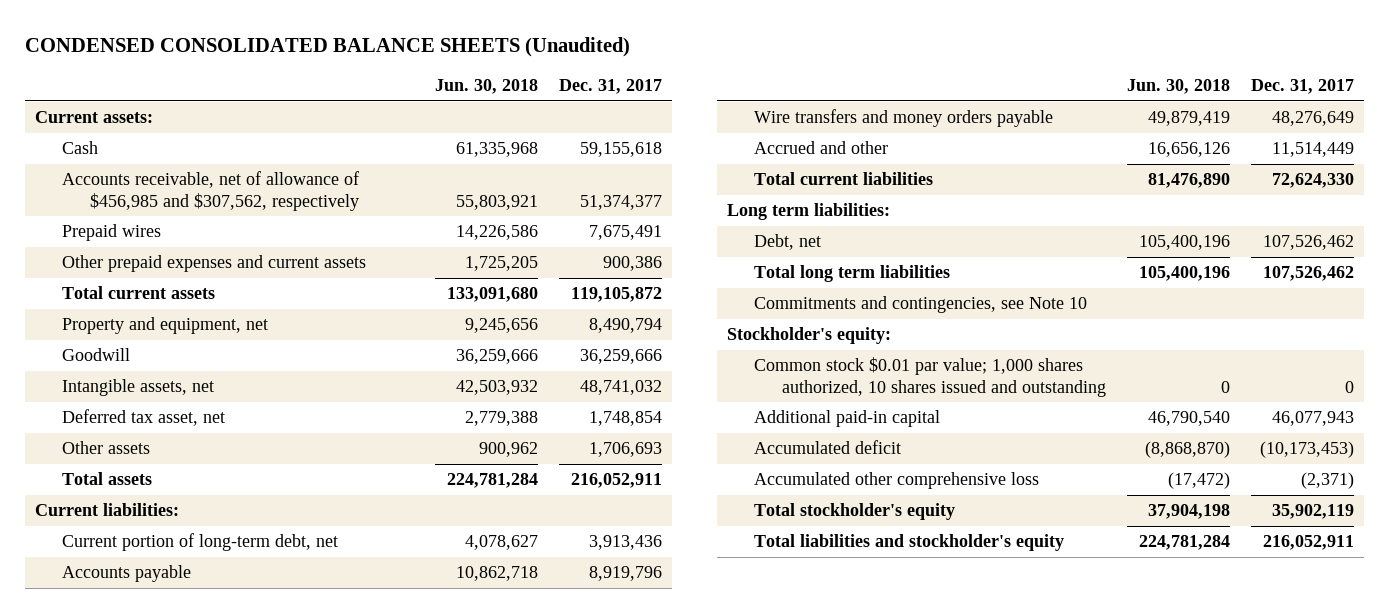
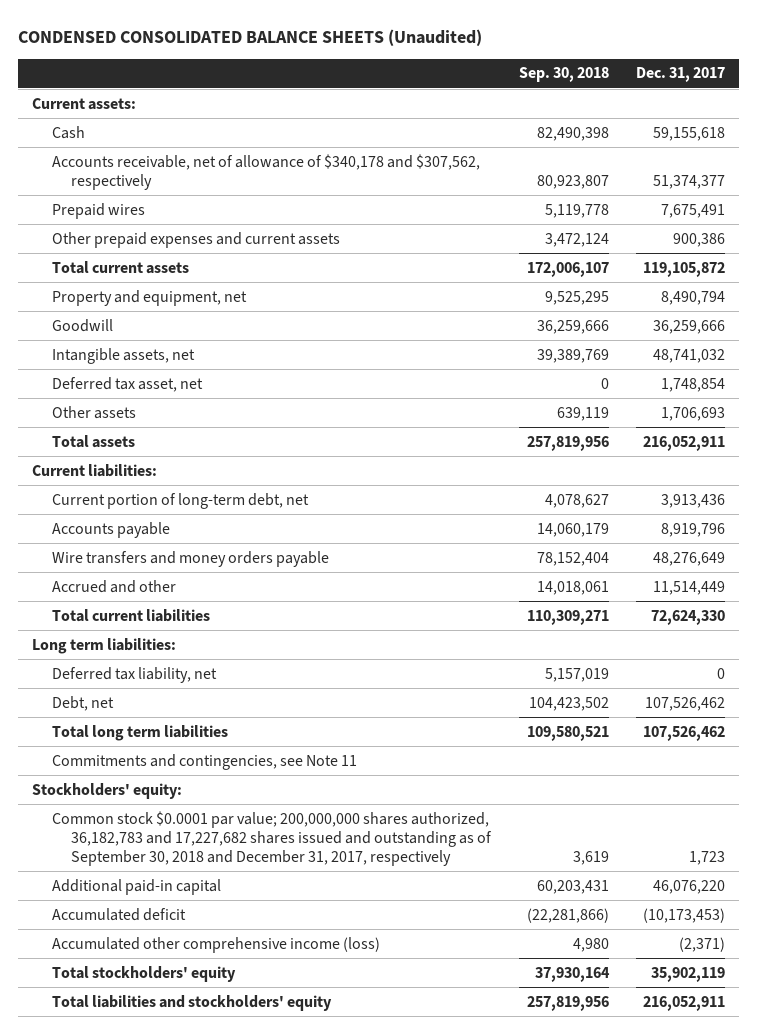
[434,79,538,95] Jun. 30, 2018 -> none
none -> [518,67,609,83] Sep. 30, 2018
[62,171,360,211] Accounts receivable, net of allowance of $456,985 and $307,562, respectively -> [51,153,480,190] Accounts receivable, net of allowance of $340,178 and $307,562, respectively
none -> [51,666,217,683] Deferred tax liability, net
[754,296,1088,314] Commitments and contingencies, see Note 10 -> [51,753,357,770] Commitments and contingencies, see Note 11
[727,327,892,345] Stockholder's equity: -> [32,782,183,799] Stockholders' equity:
[754,357,1106,397] Common stock $0.01 par value; 1,000 shares authorized, 10 shares issued and outstanding -> [51,810,493,867] Common stock $0.0001 par value; 200,000,000 shares authorized, 36,182,783 and 17,227,682 shares issued and outstanding as of September 30, 2018 and December 31, 2017, respectively
[1344,380,1354,393] 0 -> [688,851,725,866] 1,723
[1271,411,1354,427] 46,077,943 -> [652,879,725,894] 46,076,220
[754,472,1040,490] Accumulated other comprehensive loss -> [51,936,380,953] Accumulated other comprehensive income (loss)
[754,503,956,521] Total stockholder's equity -> [51,965,236,982] Total stockholders' equity
[754,534,1065,552] Total liabilities and stockholder's equity -> [51,994,332,1011] Total liabilities and stockholders' equity

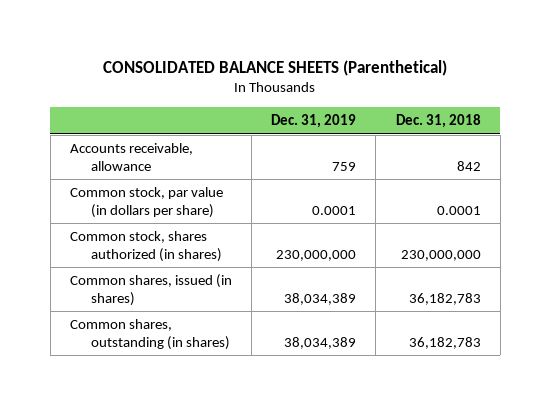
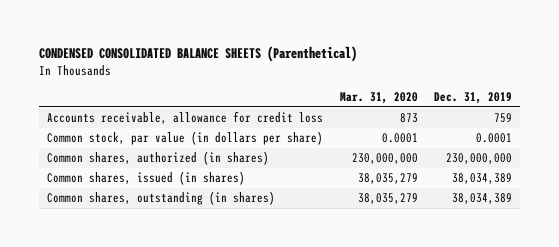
[103,59,448,76] CONSOLIDATED BALANCE SHEETS (Parenthetical) -> [39,46,358,63] CONDENSED CONSOLIDATED BALANCE SHEETS (Parenthetical)
[395,114,481,129] Dec. 31, 2018 -> none
none -> [339,92,418,105] Mar. 31, 2020
[69,143,193,171] Accounts receivable, allowance -> [47,111,324,125] Accounts receivable, allowance for credit loss
[69,231,222,262] Common stock, shares authorized (in shares) -> [47,151,270,166] Common shares, authorized (in shares)

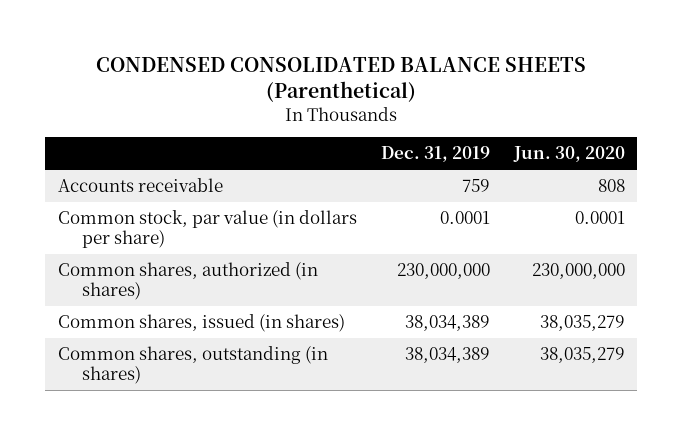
[339,92,418,105] Mar. 31, 2020 -> none
none -> [512,146,625,163] Jun. 30, 2020
[47,111,324,125] Accounts receivable, allowance for credit loss -> [57,178,223,193] Accounts receivable

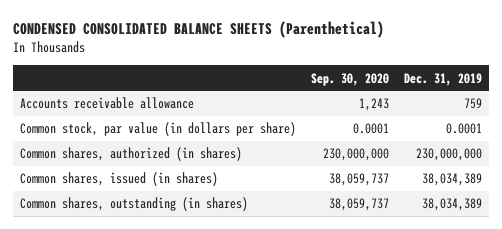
[512,146,625,163] Jun. 30, 2020 -> none
none -> [310,72,389,86] Sep. 30, 2020
[57,178,223,193] Accounts receivable -> [20,97,195,110] Accounts receivable allowance

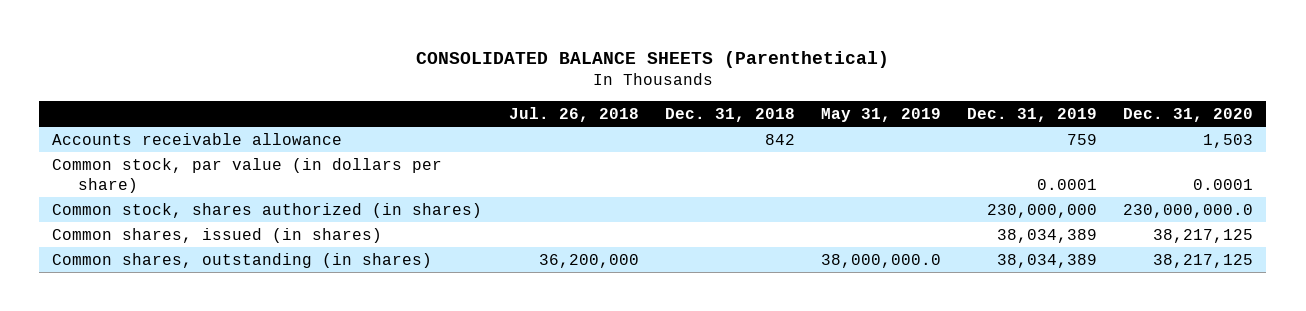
[12,20,384,38] CONDENSED CONSOLIDATED BALANCE SHEETS (Parenthetical) -> [415,50,889,68] CONSOLIDATED BALANCE SHEETS (Parenthetical)
[310,72,389,86] Sep. 30, 2020 -> none
none -> [508,106,639,122] Jul. 26, 2018
none -> [664,107,795,122] Dec. 31, 2018
none -> [820,107,941,122] May 31, 2019
none -> [1123,107,1254,122] Dec. 31, 2020
[20,147,243,162] Common shares, authorized (in shares) -> [52,202,483,218] Common stock, shares authorized (in shares)

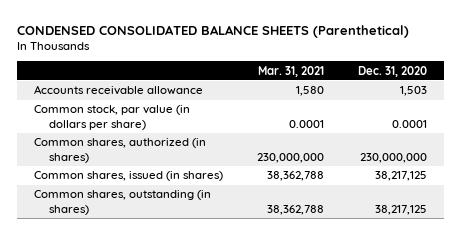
[415,50,889,68] CONSOLIDATED BALANCE SHEETS (Parenthetical) -> [16,24,409,38] CONDENSED CONSOLIDATED BALANCE SHEETS (Parenthetical)
[508,106,639,122] Jul. 26, 2018 -> none
[664,107,795,122] Dec. 31, 2018 -> none
[820,107,941,122] May 31, 2019 -> none
[966,107,1097,122] Dec. 31, 2019 -> none
none -> [258,65,325,77] Mar. 31, 2021
[52,202,483,218] Common stock, shares authorized (in shares) -> [33,138,206,164] Common shares, authorized (in shares)
[1123,203,1254,218] 230,000,000.0 -> [360,153,428,164] 230,000,000

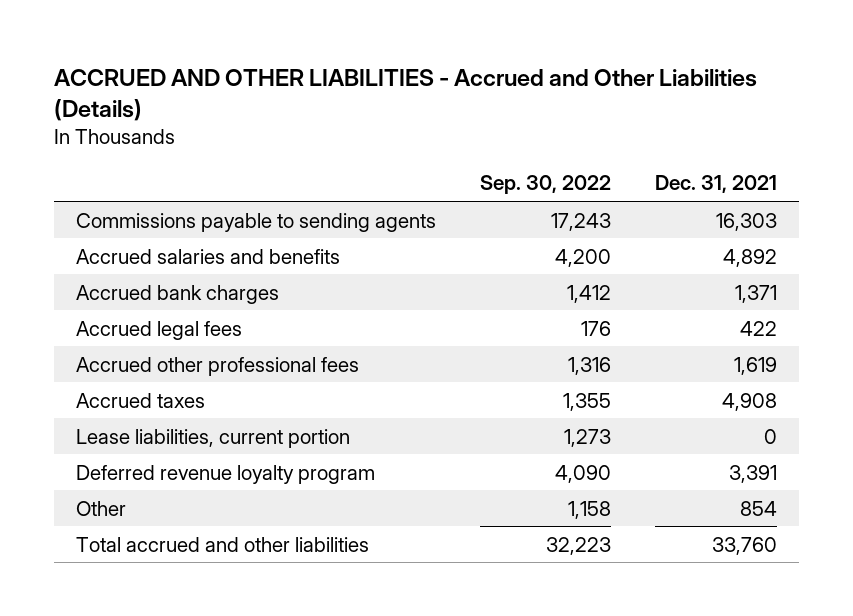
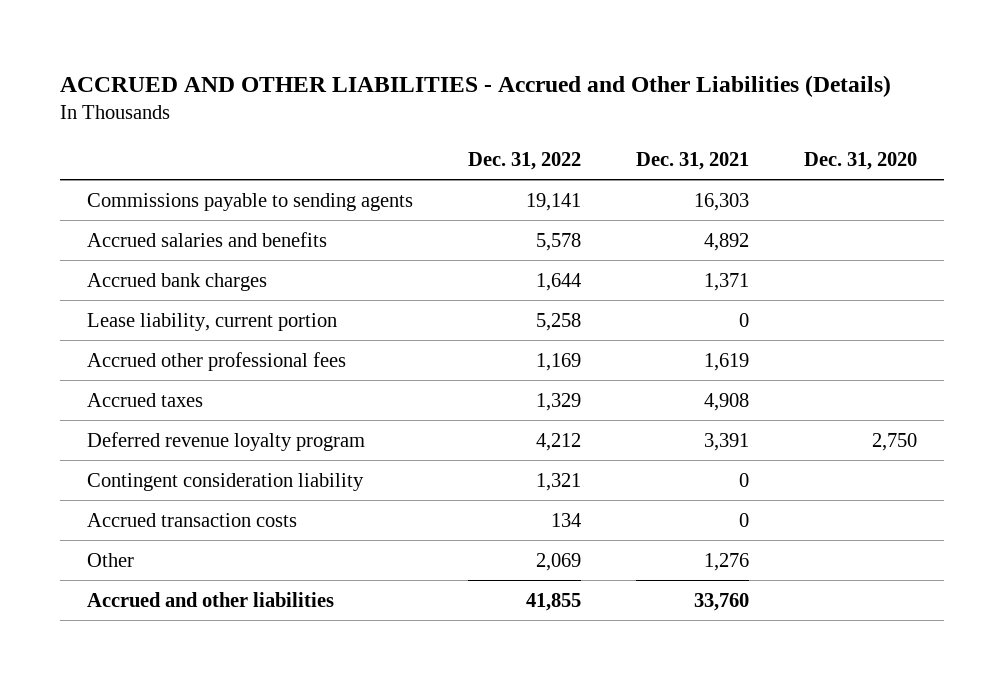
[480,175,612,195] Sep. 30, 2022 -> none
none -> [467,152,581,171] Dec. 31, 2022
none -> [803,152,917,171] Dec. 31, 2020
[76,320,243,340] Accrued legal fees -> none
none -> [87,312,338,331] Lease liability, current portion
[76,428,351,448] Lease liabilities, current portion -> none
none -> [87,472,365,491] Contingent consideration liability
none -> [87,512,298,527] Accrued transaction costs
[740,500,778,516] 854 -> [703,552,749,571] 1,276
[76,536,370,552] Total accrued and other liabilities -> [87,591,335,607] Accrued and other liabilities

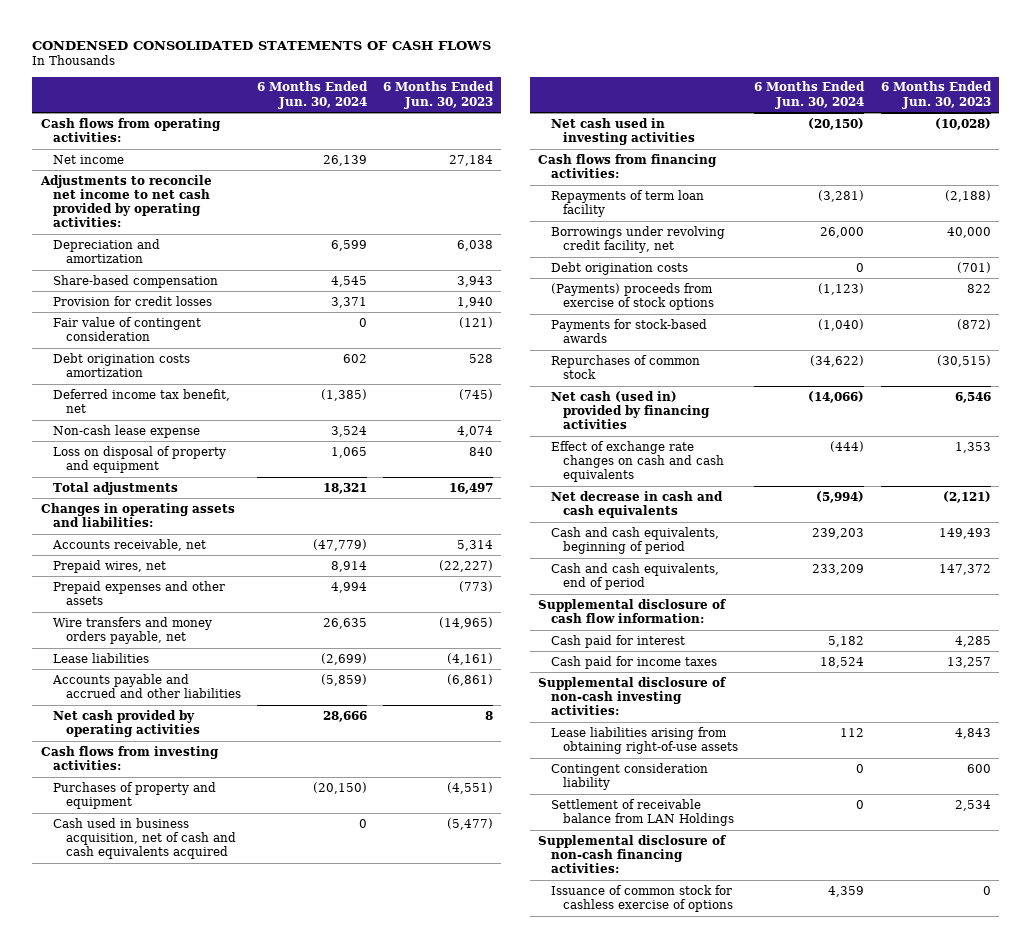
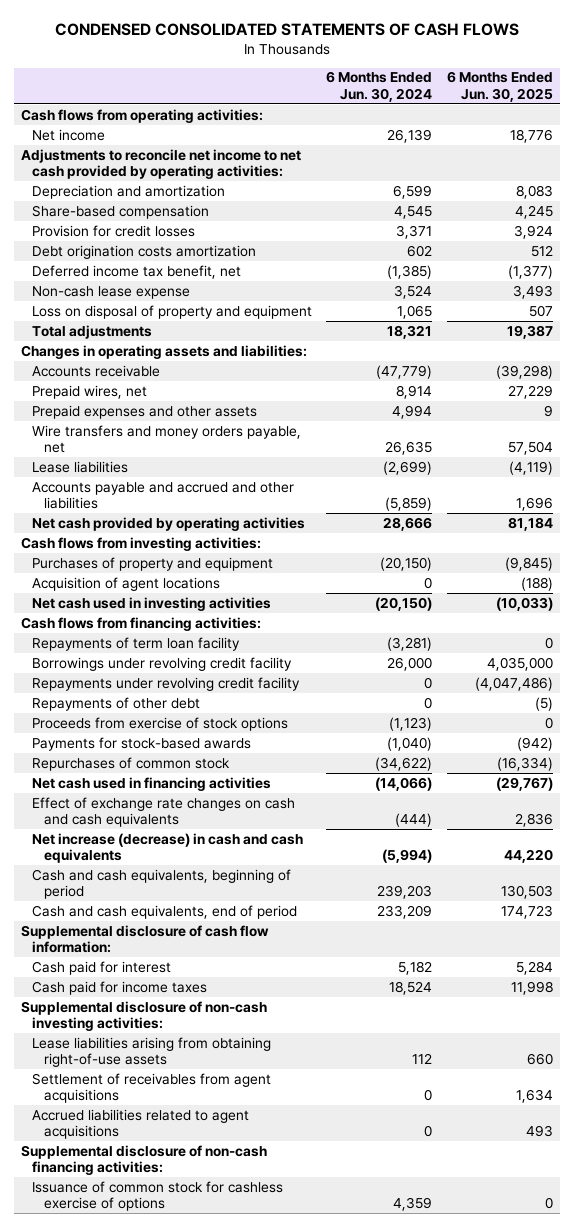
[383,81,495,109] 6 Months Ended Jun. 30, 2023 -> none
none -> [446,71,553,102] 6 Months Ended Jun. 30, 2025
[53,316,202,341] Fair value of contingent consideration -> none
[52,538,207,551] Accounts receivable, net -> [32,364,161,377] Accounts receivable
[53,817,236,860] Cash used in business acquisition, net of cash and cash equivalents acquired -> none
none -> [32,576,221,591] Acquisition of agent locations
[550,261,688,275] Debt origination costs -> none
[550,225,725,253] Borrowings under revolving credit facility, net -> [32,656,293,671] Borrowings under revolving credit facility
none -> [32,676,301,691] Repayments under revolving credit facility
none -> [32,696,201,711] Repayments of other debt
[550,282,715,310] (Payments) proceeds from exercise of stock options -> [32,716,289,731] Proceeds from exercise of stock options
[550,390,711,430] Net cash (used in) provided by financing activities -> [32,776,272,791] Net cash used in financing activities
[550,490,723,518] Net decrease in cash and cash equivalents -> [32,832,304,864] Net increase (decrease) in cash and cash equivalents
[550,762,708,790] Contingent consideration liability -> none
[550,798,735,826] Settlement of receivable balance from LAN Holdings -> none
none -> [32,1072,272,1104] Settlement of receivables from agent acquisitions
none -> [32,1108,250,1140] Accrued liabilities related to agent acquisitions

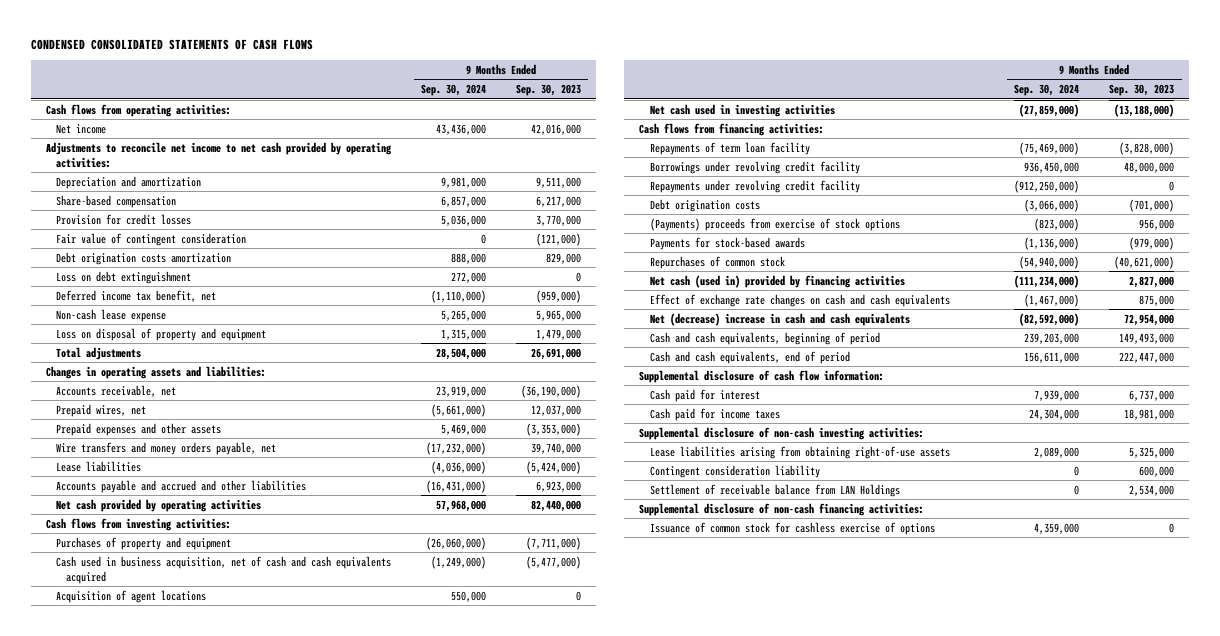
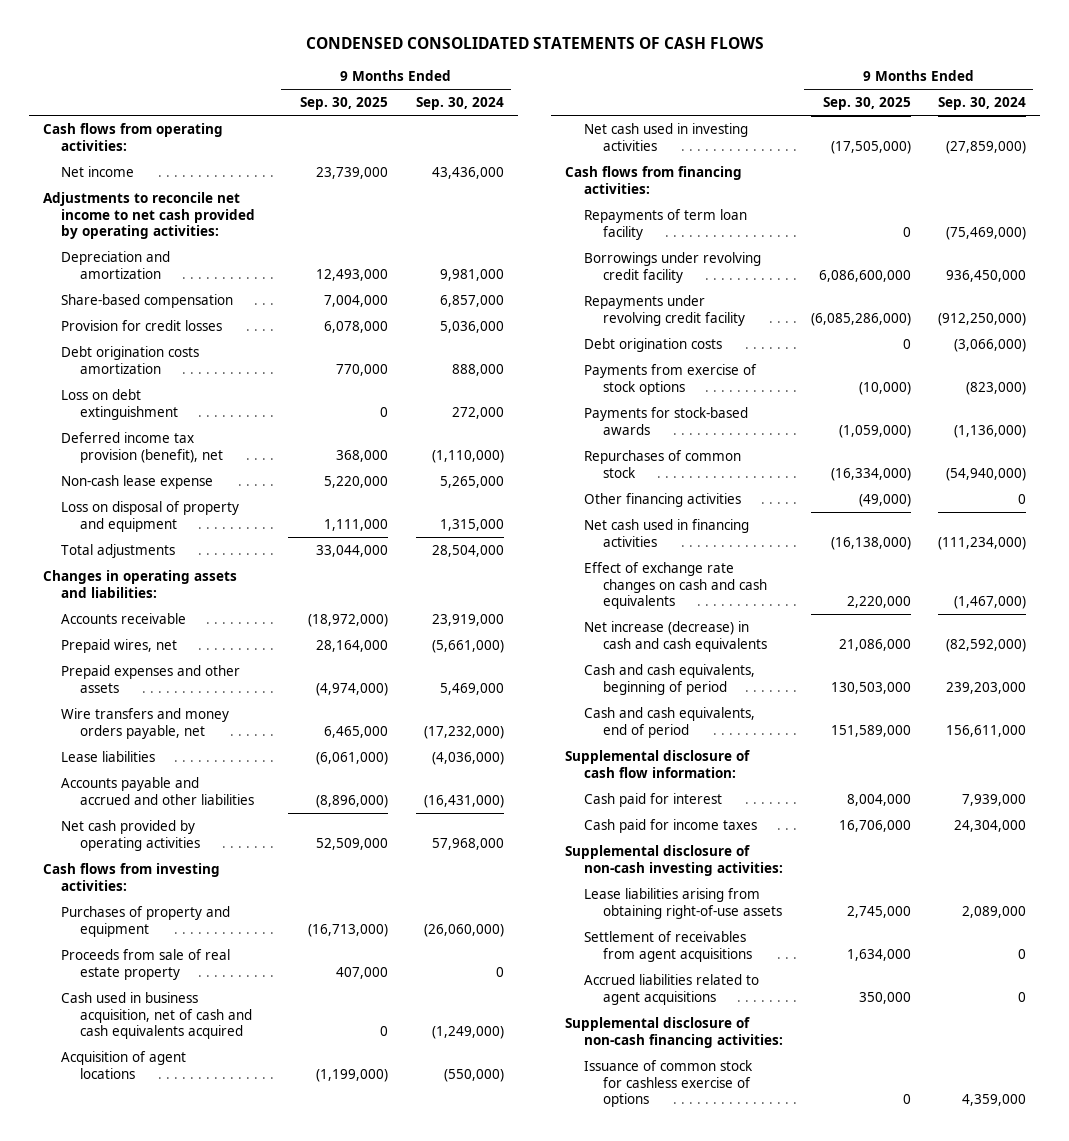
[515,84,581,97] Sep. 30, 2023 -> none
none -> [300,96,389,110] Sep. 30, 2025
[56,232,247,246] Fair value of contingent consideration -> none
[56,289,217,302] Deferred income tax benefit, net -> [61,431,224,463] Deferred income tax provision (benefit), net
[56,384,177,397] Accounts receivable, net -> [61,612,187,624] Accounts receivable
none -> [61,948,231,980] Proceeds from sale of real estate property
[451,590,487,602] 550,000 -> [443,1068,504,1082] (550,000)
[649,217,900,231] (Payments) proceeds from exercise of stock options -> [583,363,757,395] Payments from exercise of stock options
none -> [583,492,741,507] Other financing activities
[649,274,905,288] Net cash (used in) provided by financing activities -> [583,518,749,547] Net cash used in financing activities
[649,312,910,326] Net (decrease) increase in cash and cash equivalents -> [583,620,767,652] Net increase (decrease) in cash and cash equivalents
[649,464,820,478] Contingent consideration liability -> none
[649,483,900,497] Settlement of receivable balance from LAN Holdings -> none
none -> [583,930,752,962] Settlement of receivables from agent acquisitions
none -> [583,973,759,1005] Accrued liabilities related to agent acquisitions

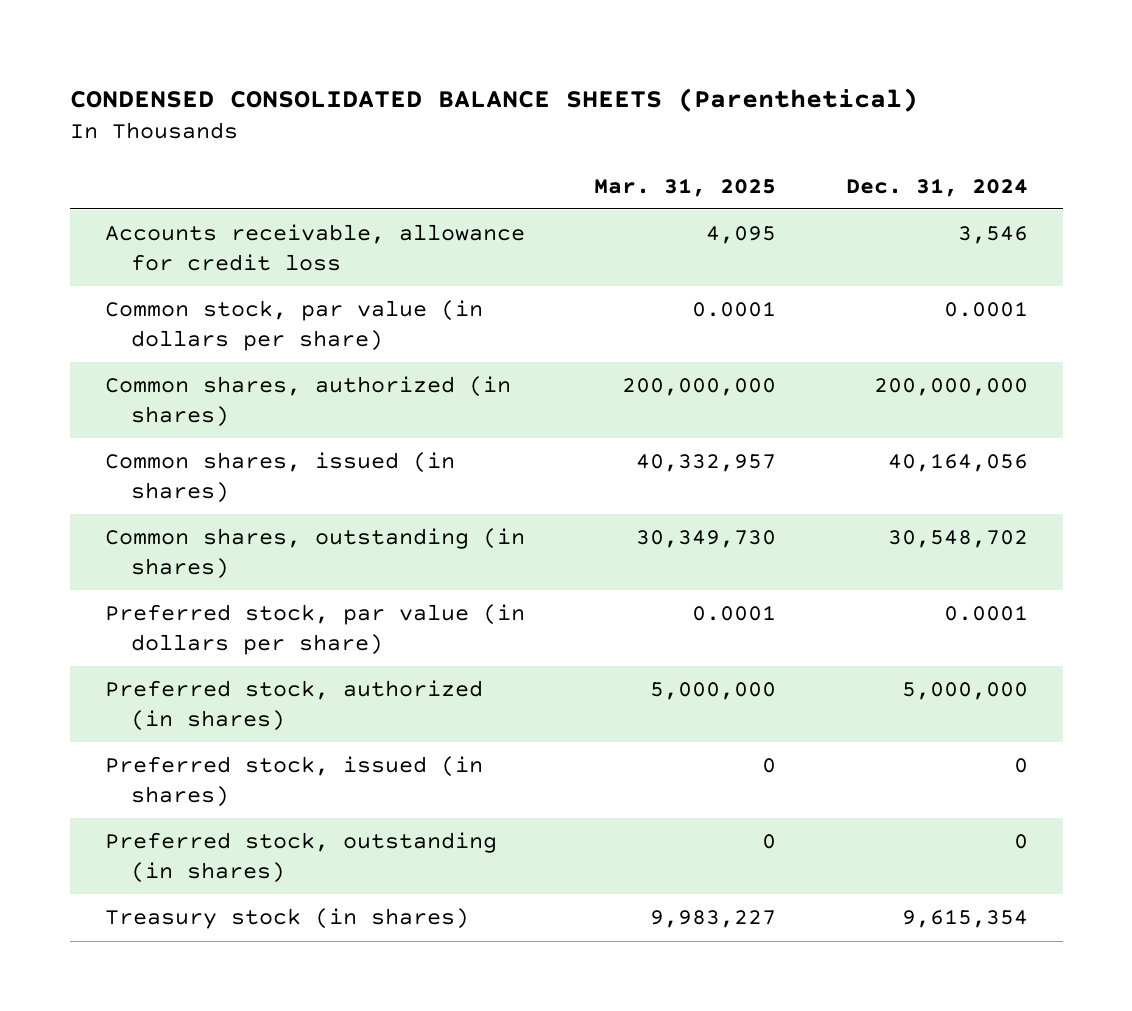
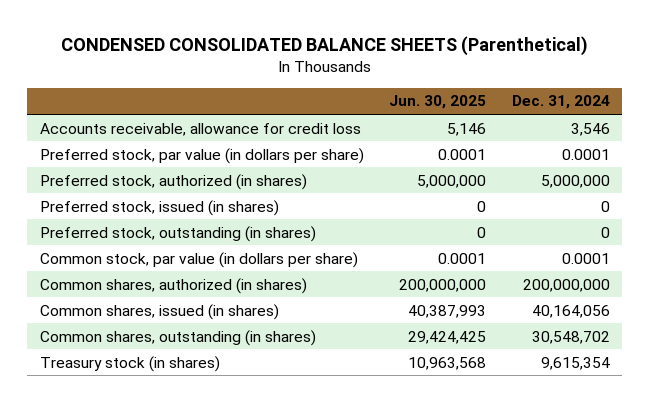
[594,177,777,197] Mar. 31, 2025 -> none
none -> [389,95,487,110] Jun. 30, 2025
[104,300,483,351] Common stock, par value (in dollars per share) -> [39,251,358,268] Common stock, par value (in dollars per share)
[104,376,511,427] Common shares, authorized (in shares) -> [39,277,307,294] Common shares, authorized (in shares)
[104,452,455,503] Common shares, issued (in shares) -> [39,303,279,320] Common shares, issued (in shares)
[104,528,525,579] Common shares, outstanding (in shares) -> [39,329,316,346] Common shares, outstanding (in shares)

